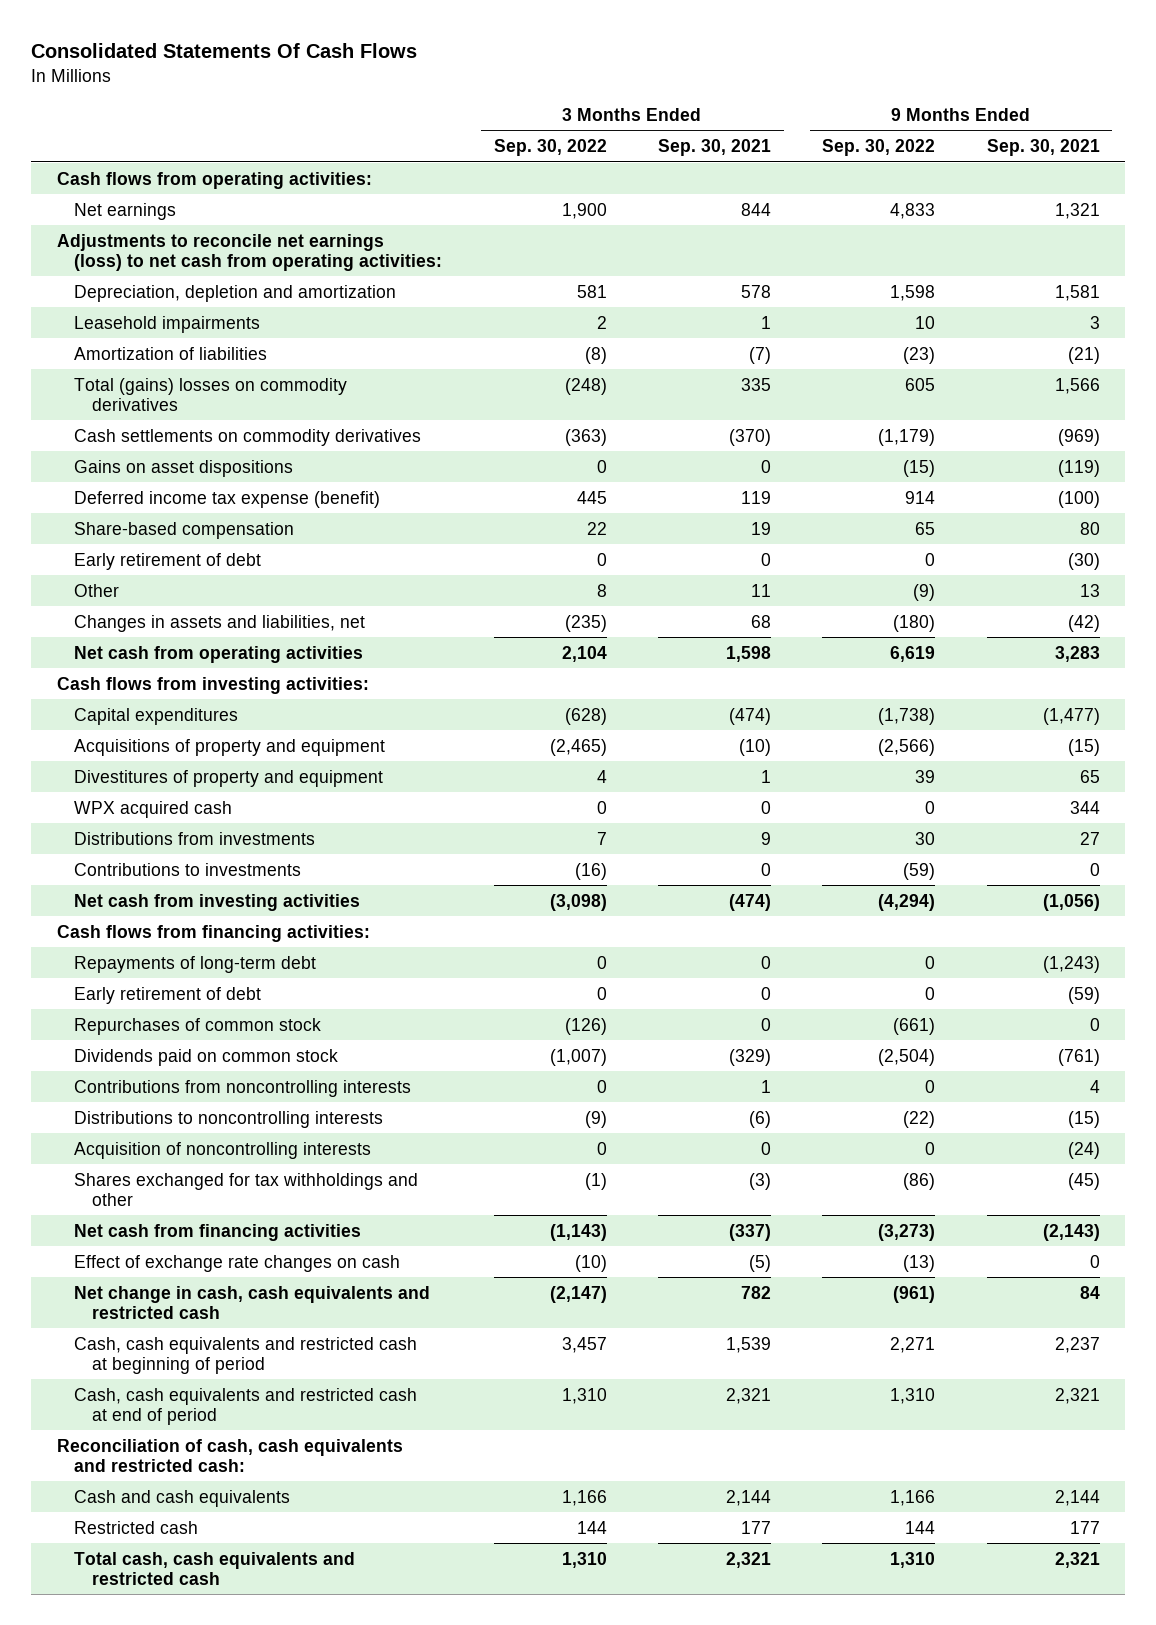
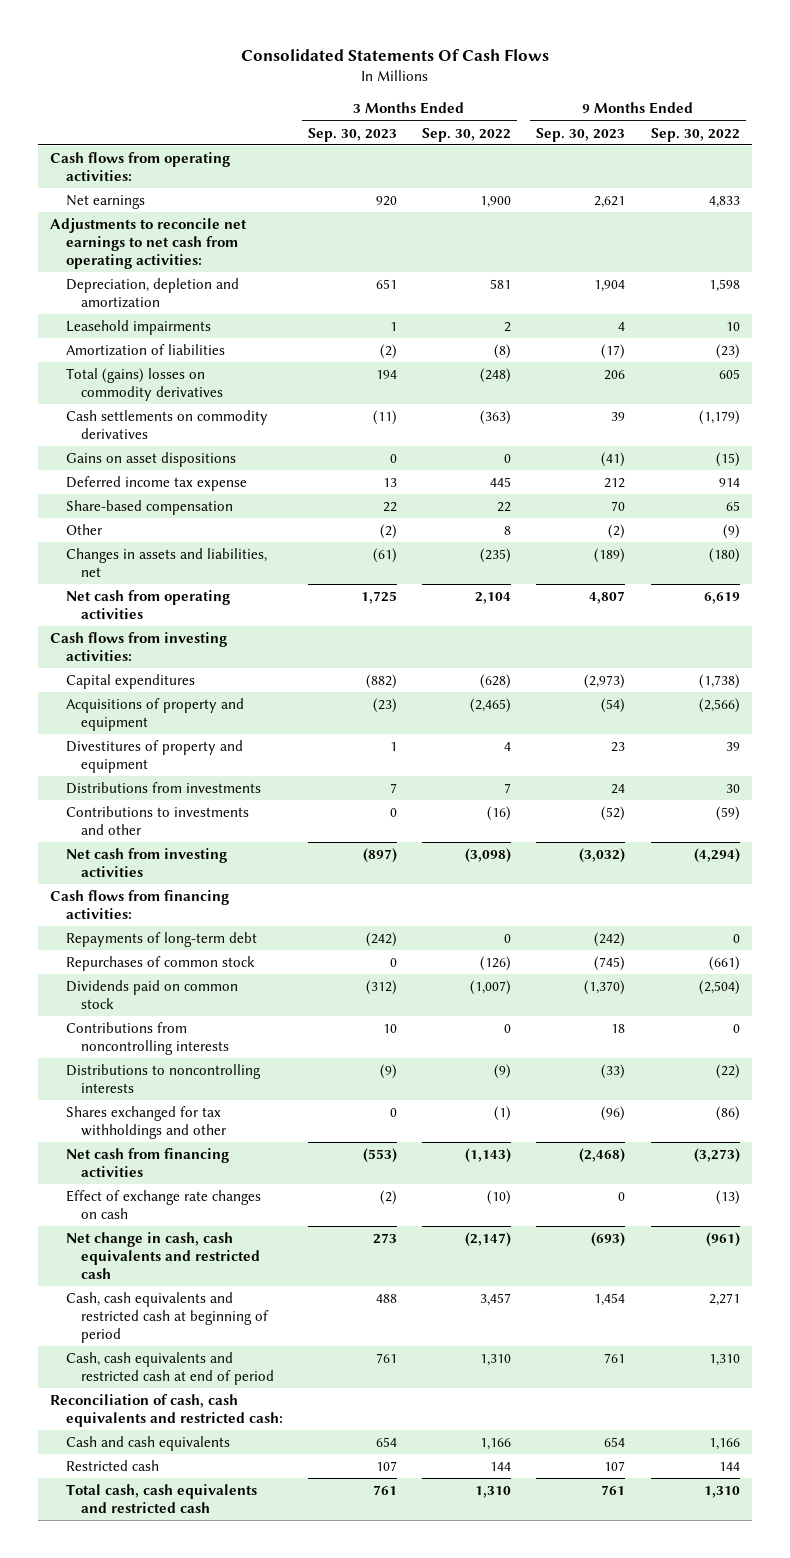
[658,139,772,157] Sep. 30, 2021 -> none
[986,139,1100,157] Sep. 30, 2021 -> none
none -> [307,127,397,142] Sep. 30, 2023
none -> [536,127,626,142] Sep. 30, 2023
[56,233,443,271] Adjustments to reconcile net earnings (loss) to net cash from operating activities: -> [50,218,248,270] Adjustments to reconcile net earnings to net cash from operating activities:
[74,490,381,508] Deferred income tax expense (benefit) -> [65,476,247,492] Deferred income tax expense
[74,552,262,570] Early retirement of debt -> none
[74,800,233,818] WPX acquired cash -> none
[74,862,302,876] Contributions to investments -> [65,806,249,836] Contributions to investments and other
[74,986,262,1004] Early retirement of debt -> none
[74,1141,372,1159] Acquisition of noncontrolling interests -> none

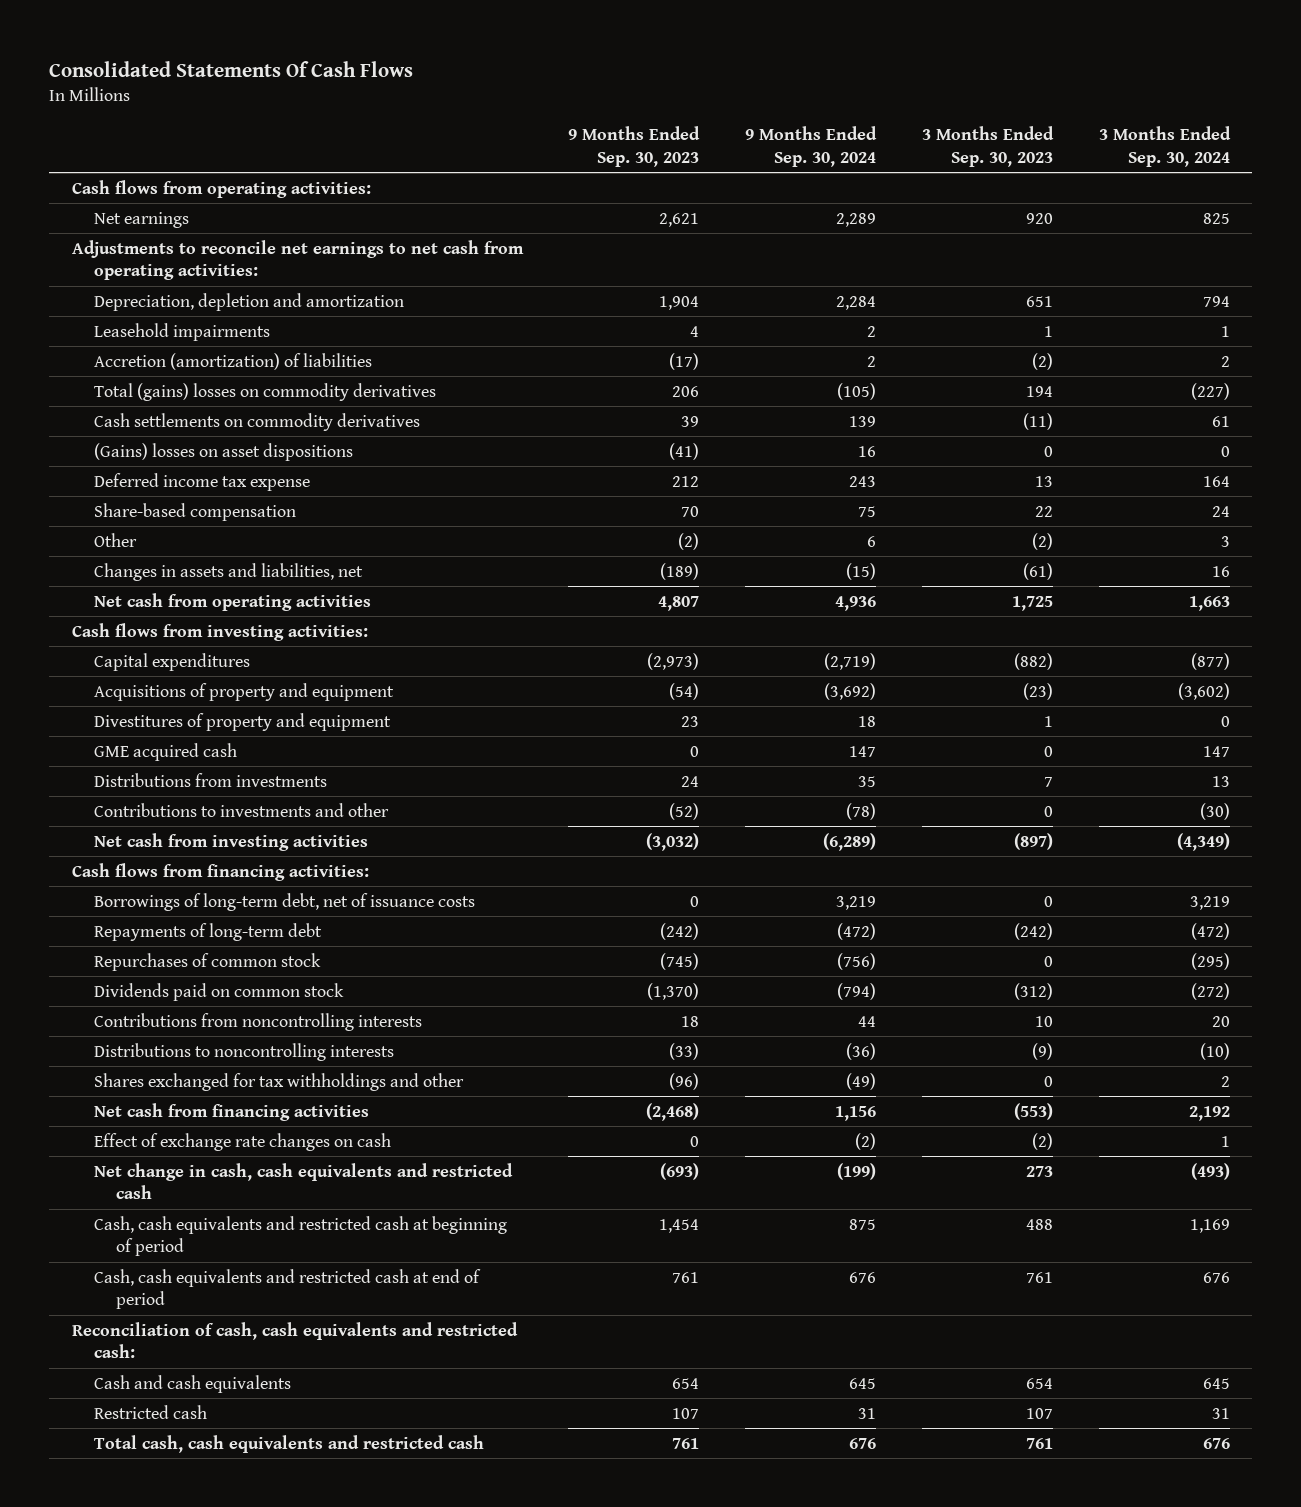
[422,127,512,142] Sep. 30, 2022 -> none
[650,127,740,142] Sep. 30, 2022 -> none
none -> [745,125,878,167] 9 Months Ended Sep. 30, 2024
none -> [1098,125,1231,167] 3 Months Ended Sep. 30, 2024
[65,344,225,357] Amortization of liabilities -> [93,352,372,370] Accretion (amortization) of liabilities
[65,452,236,468] Gains on asset dispositions -> [93,442,353,461] (Gains) losses on asset dispositions
none -> [93,742,237,761] GME acquired cash
none -> [93,892,475,911] Borrowings of long-term debt, net of issuance costs

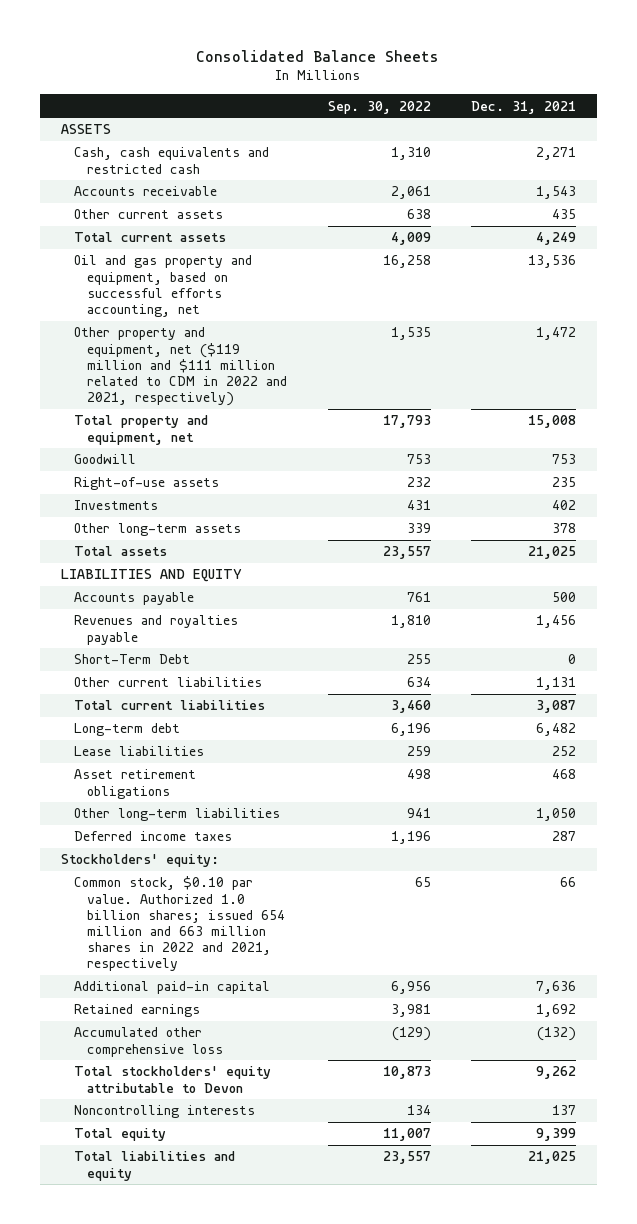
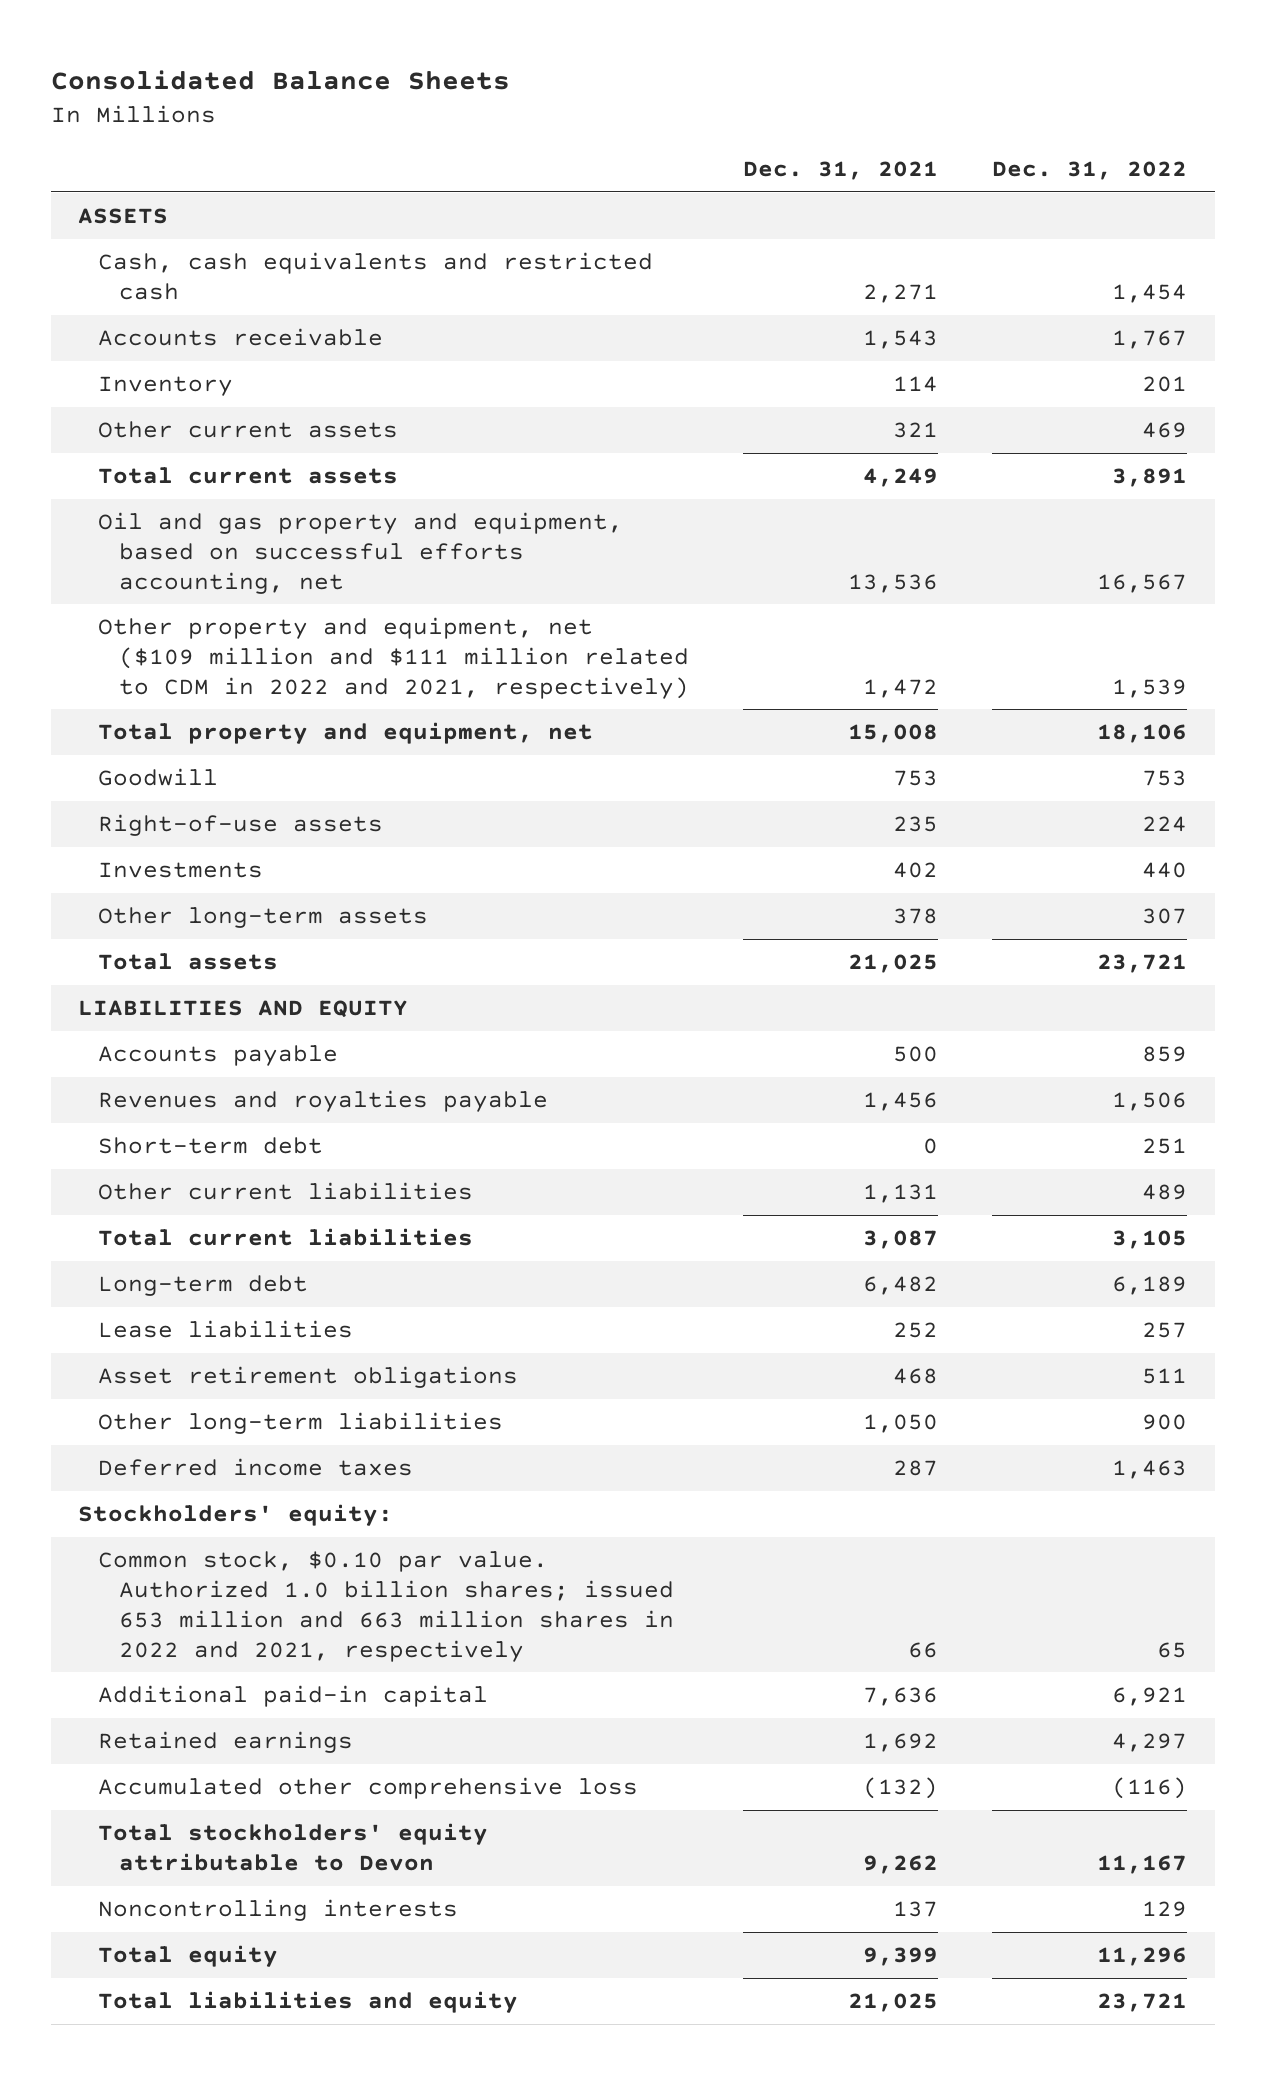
[327,100,431,114] Sep. 30, 2022 -> none
none -> [992,161,1188,181] Dec. 31, 2022
none -> [98,376,234,397] Inventory
[552,209,577,220] 435 -> [892,422,938,439] 321
[73,327,287,406] Other property and equipment, net ($119 million and $111 million related to CDM in 2022 and 2021, respectively) -> [98,617,689,699] Other property and equipment, net ($109 million and $111 million related to CDM in 2022 and 2021, respectively)
[73,654,190,665] Short-Term Debt -> [98,1137,324,1155] Short-term debt
[73,876,285,971] Common stock, $0.10 par value. Authorized 1.0 billion shares; issued 654 million and 663 million shares in 2022 and 2021, respectively -> [98,1551,674,1662] Common stock, $0.10 par value. Authorized 1.0 billion shares; issued 653 million and 663 million shares in 2022 and 2021, respectively

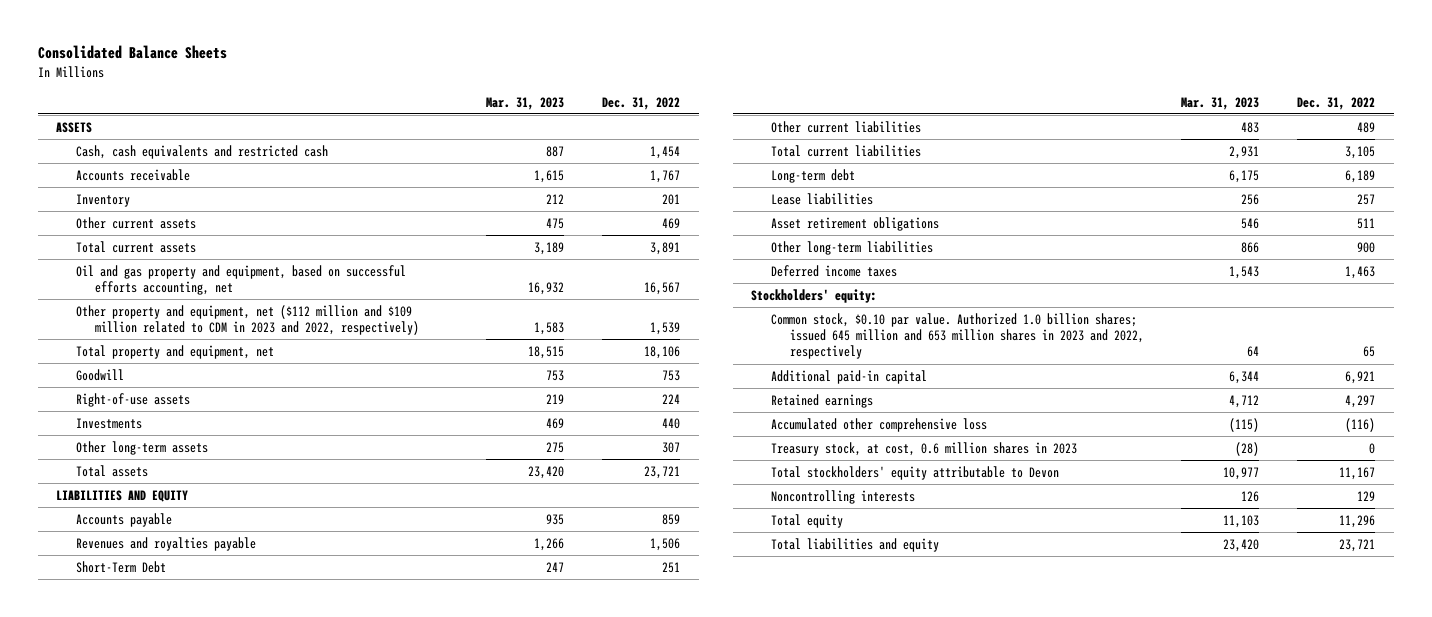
[742,161,938,181] Dec. 31, 2021 -> none
none -> [486,96,565,110] Mar. 31, 2023
[98,617,689,699] Other property and equipment, net ($109 million and $111 million related to CDM in 2022 and 2021, respectively) -> [75,304,419,336] Other property and equipment, net ($112 million and $109 million related to CDM in 2023 and 2022, respectively)
[98,1137,324,1155] Short-term debt -> [75,560,166,573] Short-Term Debt
[98,1551,674,1662] Common stock, $0.10 par value. Authorized 1.0 billion shares; issued 653 million and 663 million shares in 2022 and 2021, respectively -> [770,312,1144,360] Common stock, $0.10 par value. Authorized 1.0 billion shares; issued 645 million and 653 million shares in 2023 and 2022, respectively
none -> [770,441,1077,456] Treasury stock, at cost, 0.6 million shares in 2023

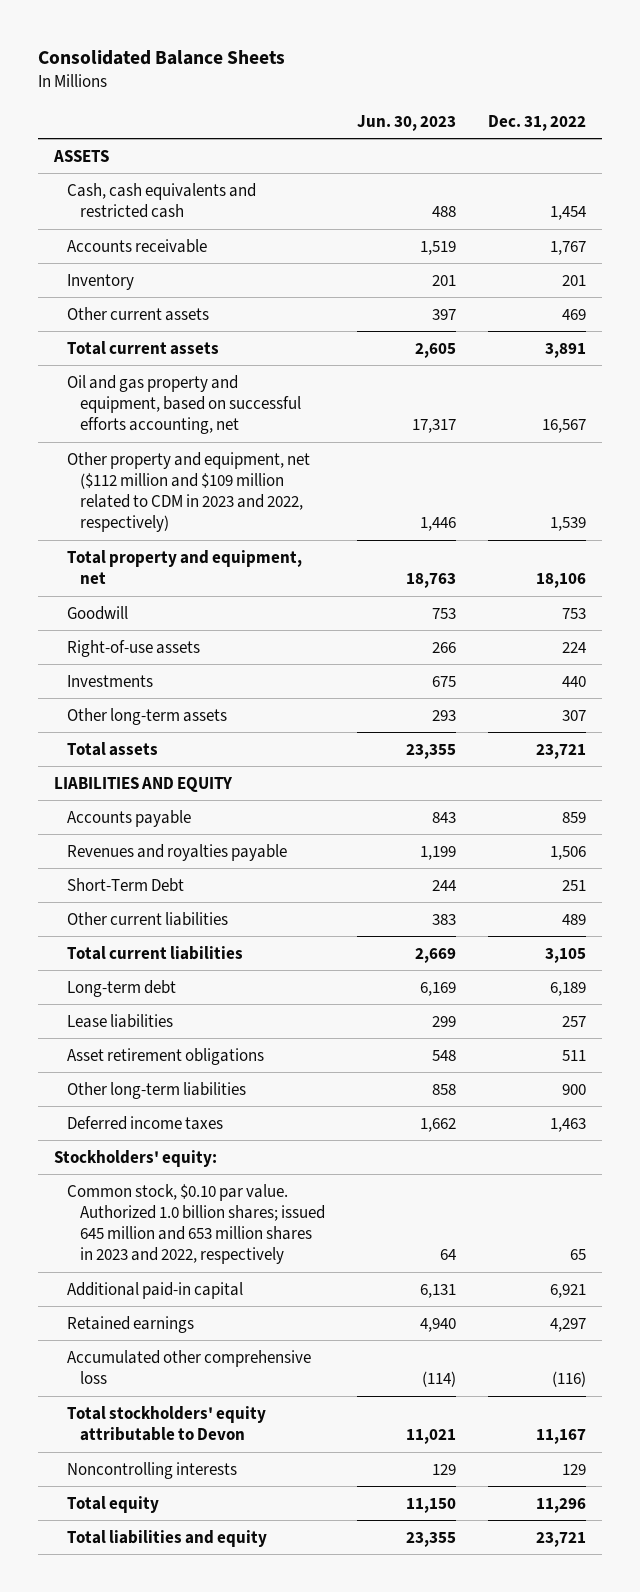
[486,96,565,110] Mar. 31, 2023 -> none
none -> [356,114,456,131] Jun. 30, 2023
[770,441,1077,456] Treasury stock, at cost, 0.6 million shares in 2023 -> none

